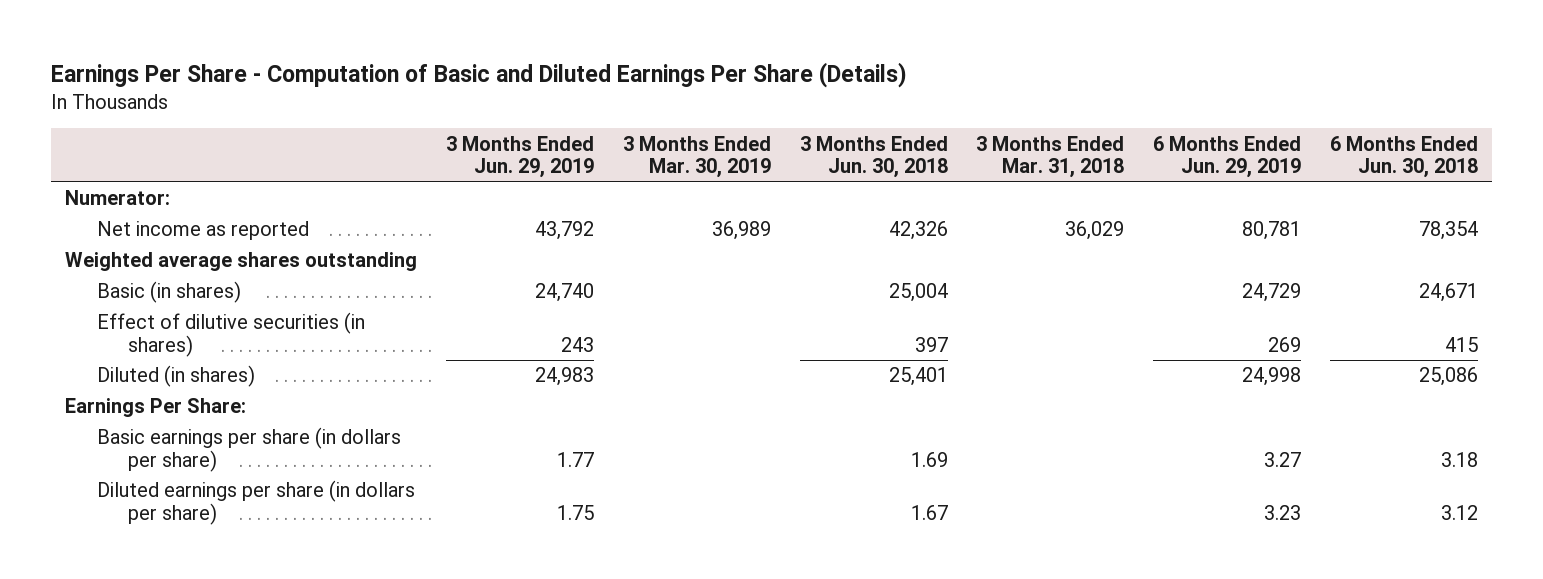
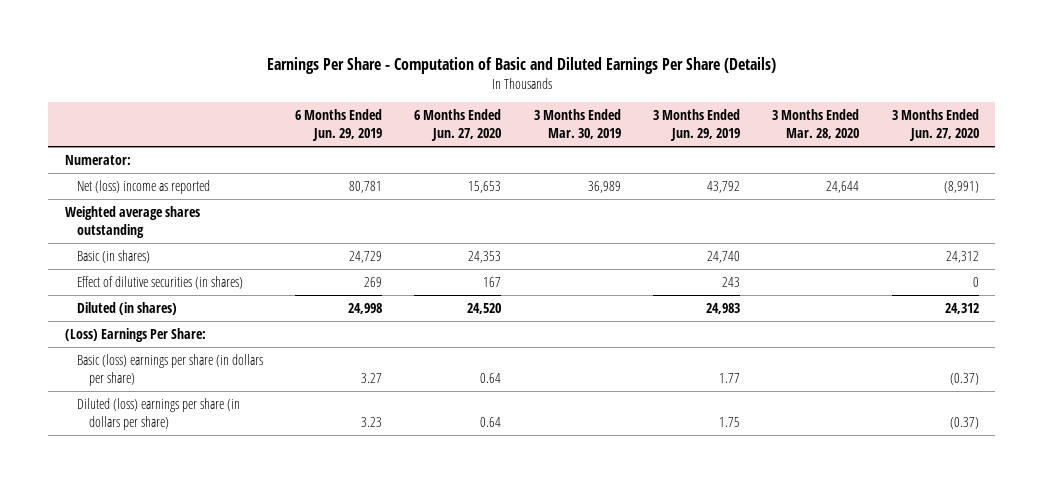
[799,135,948,179] 3 Months Ended Jun. 30, 2018 -> none
[976,135,1125,179] 3 Months Ended Mar. 31, 2018 -> none
[1329,135,1478,179] 6 Months Ended Jun. 30, 2018 -> none
none -> [414,109,502,142] 6 Months Ended Jun. 27, 2020
none -> [772,109,860,140] 3 Months Ended Mar. 28, 2020
none -> [891,109,979,142] 3 Months Ended Jun. 27, 2020
[96,221,309,241] Net income as reported -> [76,180,210,195] Net (loss) income as reported
[65,398,247,418] Earnings Per Share: -> [64,328,206,343] (Loss) Earnings Per Share:
[96,427,401,473] Basic earnings per share (in dollars per share) -> [76,354,263,386] Basic (loss) earnings per share (in dollars per share)
[96,480,415,526] Diluted earnings per share (in dollars per share) -> [76,398,240,430] Diluted (loss) earnings per share (in dollars per share)

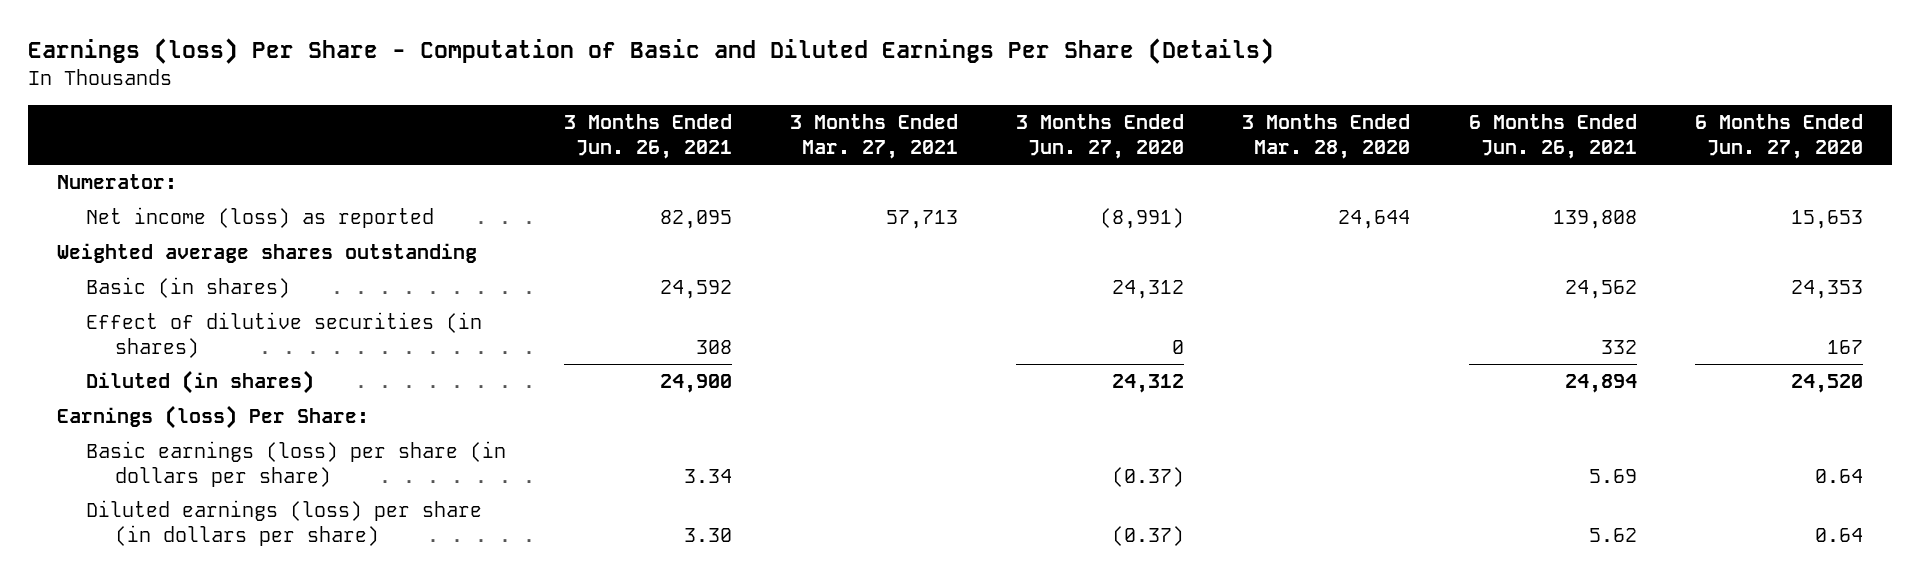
[266,56,776,74] Earnings Per Share - Computation of Basic and Diluted Earnings Per Share (Details) -> [27,38,1274,65] Earnings (loss) Per Share - Computation of Basic and Diluted Earnings Per Share (Details)
[295,109,383,142] 6 Months Ended Jun. 29, 2019 -> none
[533,109,621,140] 3 Months Ended Mar. 30, 2019 -> none
[653,109,741,142] 3 Months Ended Jun. 29, 2019 -> none
none -> [563,113,732,159] 3 Months Ended Jun. 26, 2021
none -> [790,113,959,159] 3 Months Ended Mar. 27, 2021
none -> [1468,113,1637,159] 6 Months Ended Jun. 26, 2021
[76,180,210,195] Net (loss) income as reported -> [85,207,434,229] Net income (loss) as reported
[64,328,206,343] (Loss) Earnings Per Share: -> [56,405,369,430] Earnings (loss) Per Share:
[76,354,263,386] Basic (loss) earnings per share (in dollars per share) -> [85,441,506,487] Basic earnings (loss) per share (in dollars per share)
[76,398,240,430] Diluted (loss) earnings per share (in dollars per share) -> [85,500,482,546] Diluted earnings (loss) per share (in dollars per share)

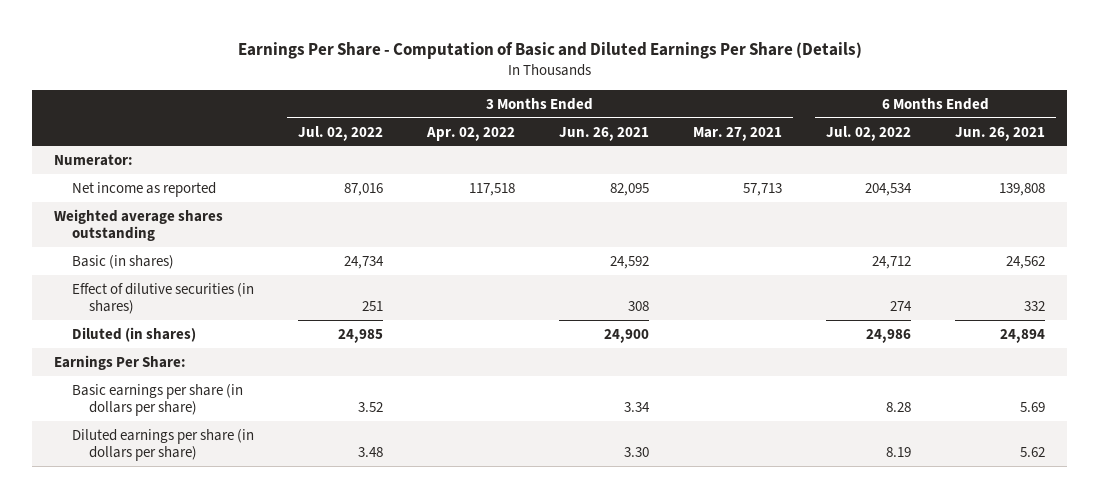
[27,38,1274,65] Earnings (loss) Per Share - Computation of Basic and Diluted Earnings Per Share (Details) -> [237,42,862,60] Earnings Per Share - Computation of Basic and Diluted Earnings Per Share (Details)
[1016,113,1185,159] 3 Months Ended Jun. 27, 2020 -> none
[1242,113,1411,159] 3 Months Ended Mar. 28, 2020 -> none
[1694,113,1863,159] 6 Months Ended Jun. 27, 2020 -> none
none -> [297,125,383,141] Jul. 02, 2022
none -> [425,126,515,141] Apr. 02, 2022
none -> [826,125,912,141] Jul. 02, 2022
[85,207,434,229] Net income (loss) as reported -> [71,181,216,197] Net income as reported
[56,405,369,430] Earnings (loss) Per Share: -> [53,354,186,370] Earnings Per Share:
[85,441,506,487] Basic earnings (loss) per share (in dollars per share) -> [71,383,243,417] Basic earnings per share (in dollars per share)
[85,500,482,546] Diluted earnings (loss) per share (in dollars per share) -> [71,428,254,462] Diluted earnings per share (in dollars per share)

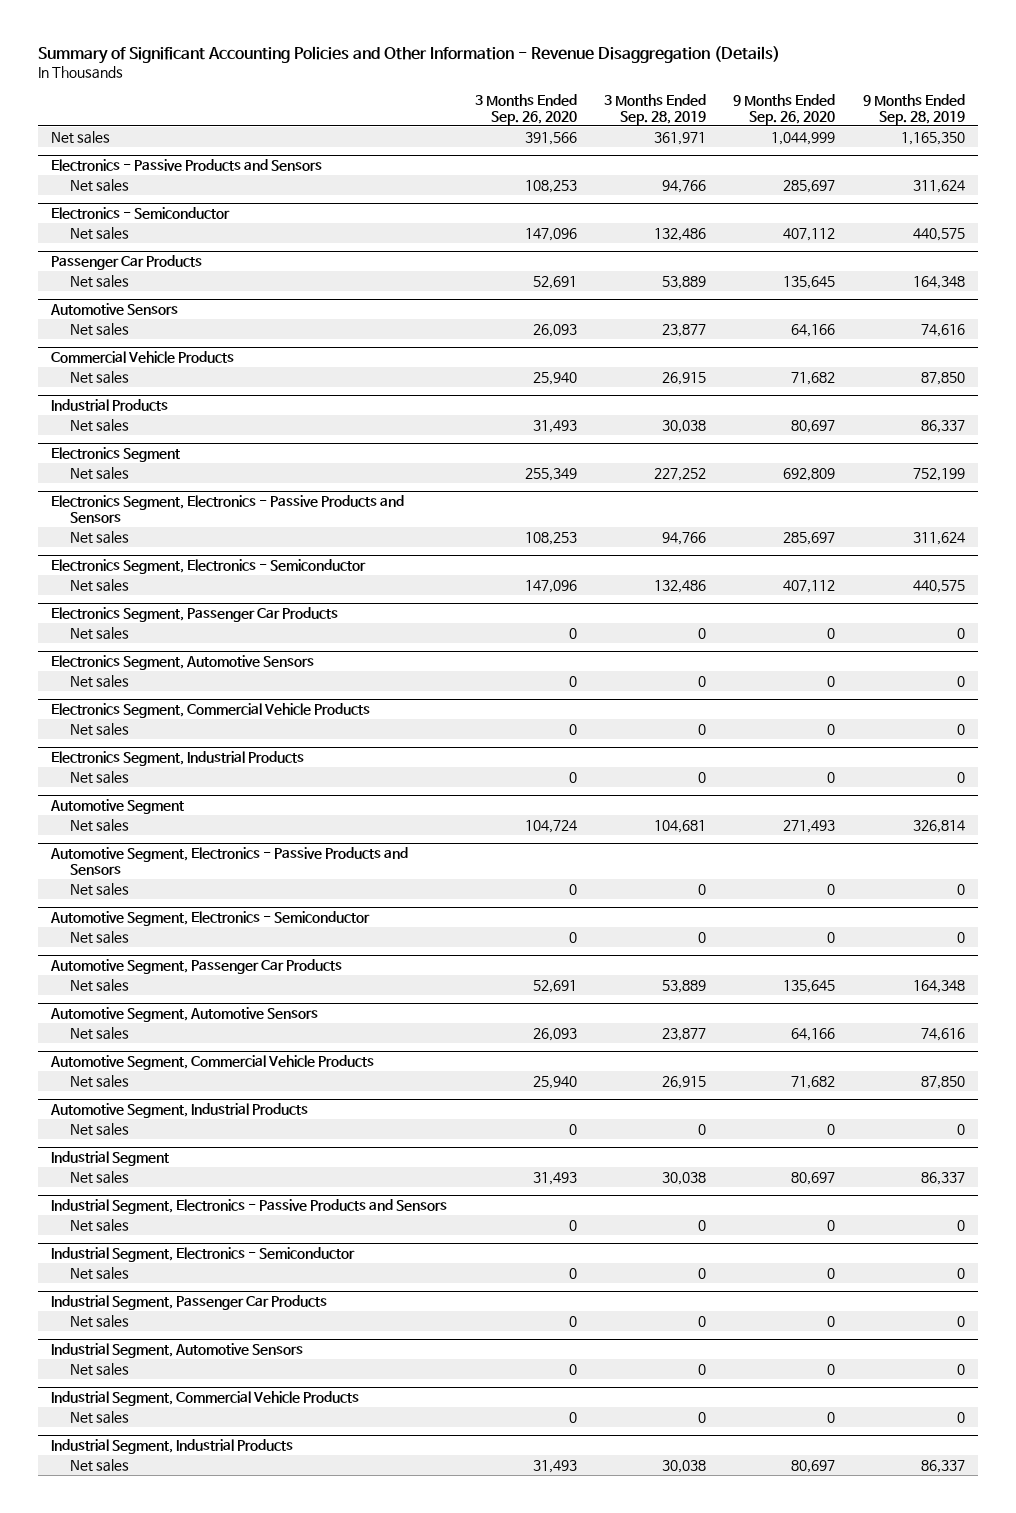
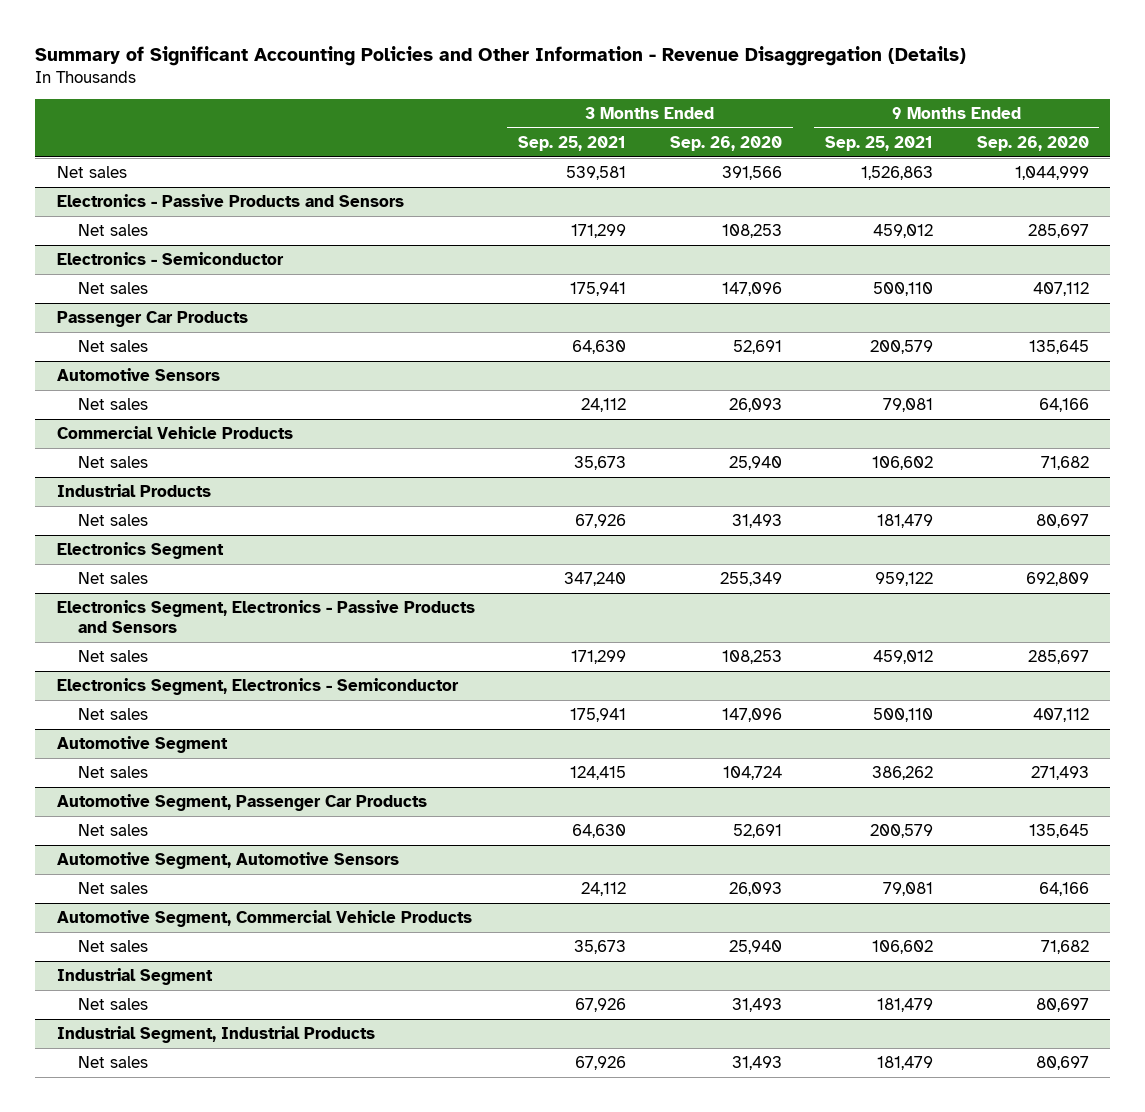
[604,93,707,125] 3 Months Ended Sep. 28, 2019 -> none
[862,93,965,125] 9 Months Ended Sep. 28, 2019 -> none
none -> [518,135,627,151] Sep. 25, 2021
none -> [825,135,934,151] Sep. 25, 2021
[51,606,339,622] Electronics Segment, Passenger Car Products -> none
[70,626,130,640] Net sales -> none
[51,654,315,670] Electronics Segment, Automotive Sensors -> none
[70,674,130,688] Net sales -> none
[51,702,371,718] Electronics Segment, Commercial Vehicle Products -> none
[70,722,130,736] Net sales -> none
[51,750,305,766] Electronics Segment, Industrial Products -> none
[70,770,130,784] Net sales -> none
[50,846,409,875] Automotive Segment, Electronics - Passive Products and Sensors -> none
[70,882,130,896] Net sales -> none
[50,910,371,926] Automotive Segment, Electronics - Semiconductor -> none
[70,930,130,944] Net sales -> none
[50,1102,309,1118] Automotive Segment, Industrial Products -> none
[70,1122,130,1136] Net sales -> none
[51,1198,448,1214] Industrial Segment, Electronics - Passive Products and Sensors -> none
[70,1218,130,1232] Net sales -> none
[51,1246,356,1262] Industrial Segment, Electronics - Semiconductor -> none
[70,1266,130,1280] Net sales -> none
[51,1294,328,1310] Industrial Segment, Passenger Car Products -> none
[70,1314,130,1328] Net sales -> none
[51,1342,304,1358] Industrial Segment, Automotive Sensors -> none
[70,1362,130,1376] Net sales -> none
[51,1390,360,1406] Industrial Segment, Commercial Vehicle Products -> none
[70,1410,130,1424] Net sales -> none

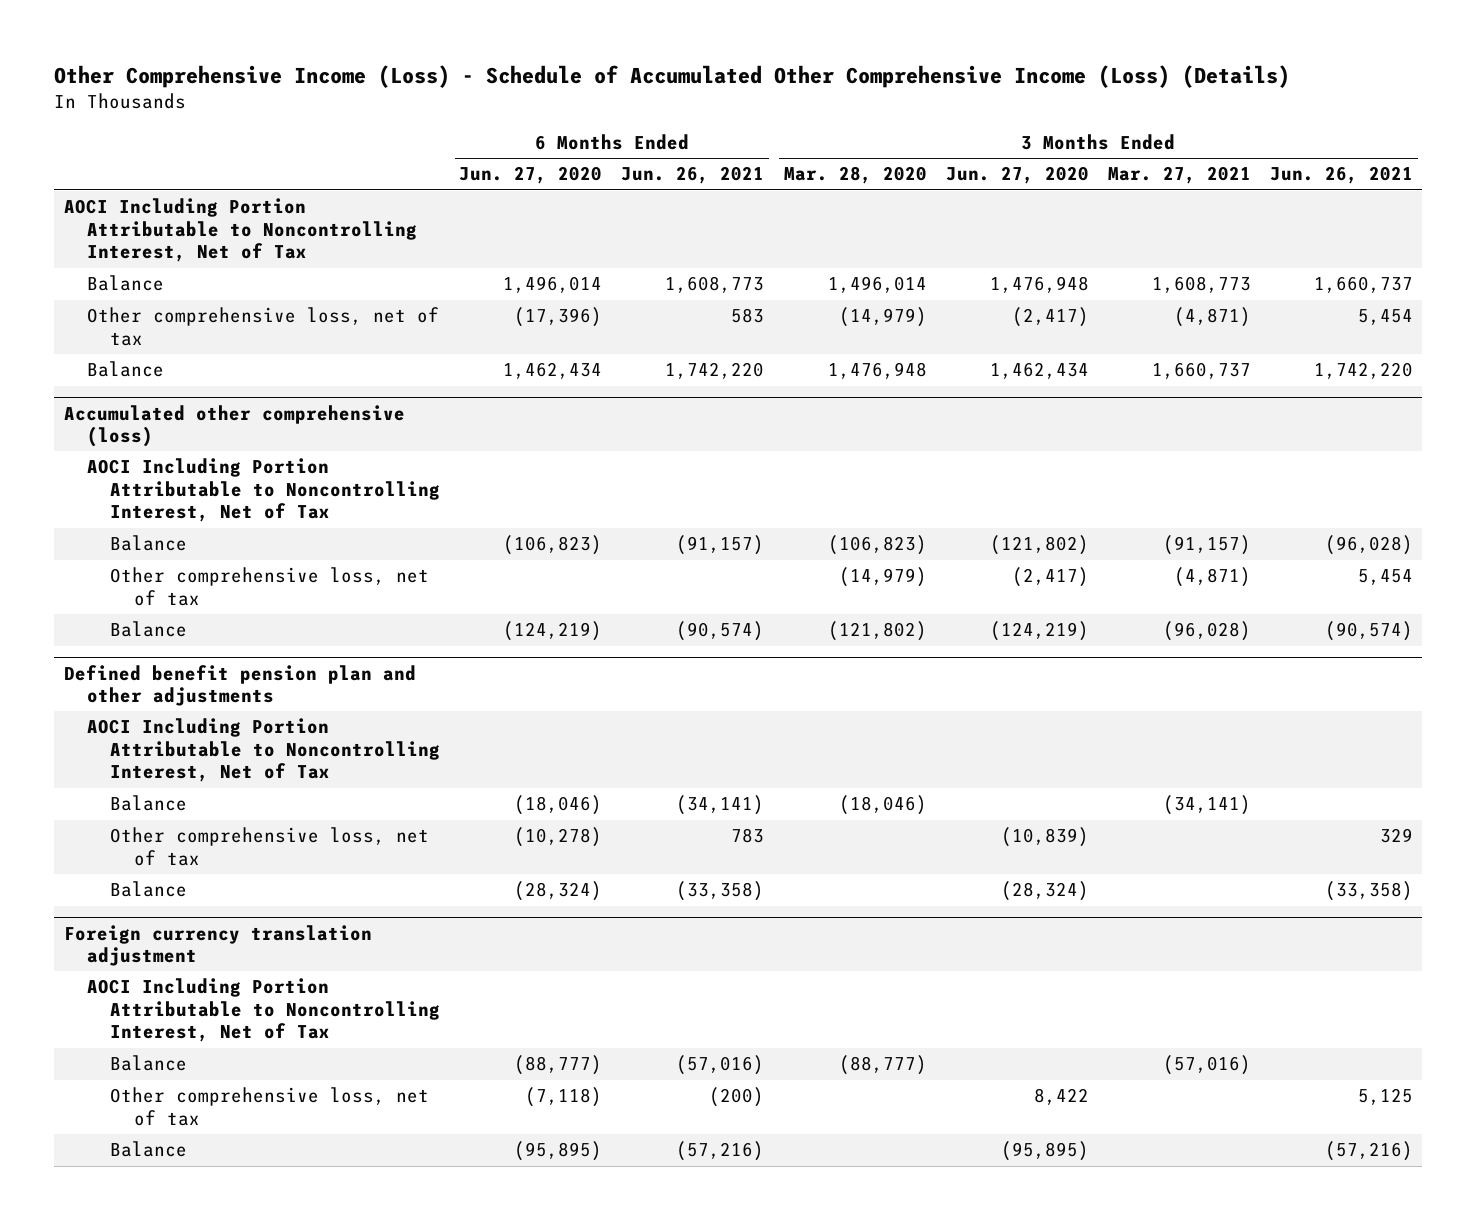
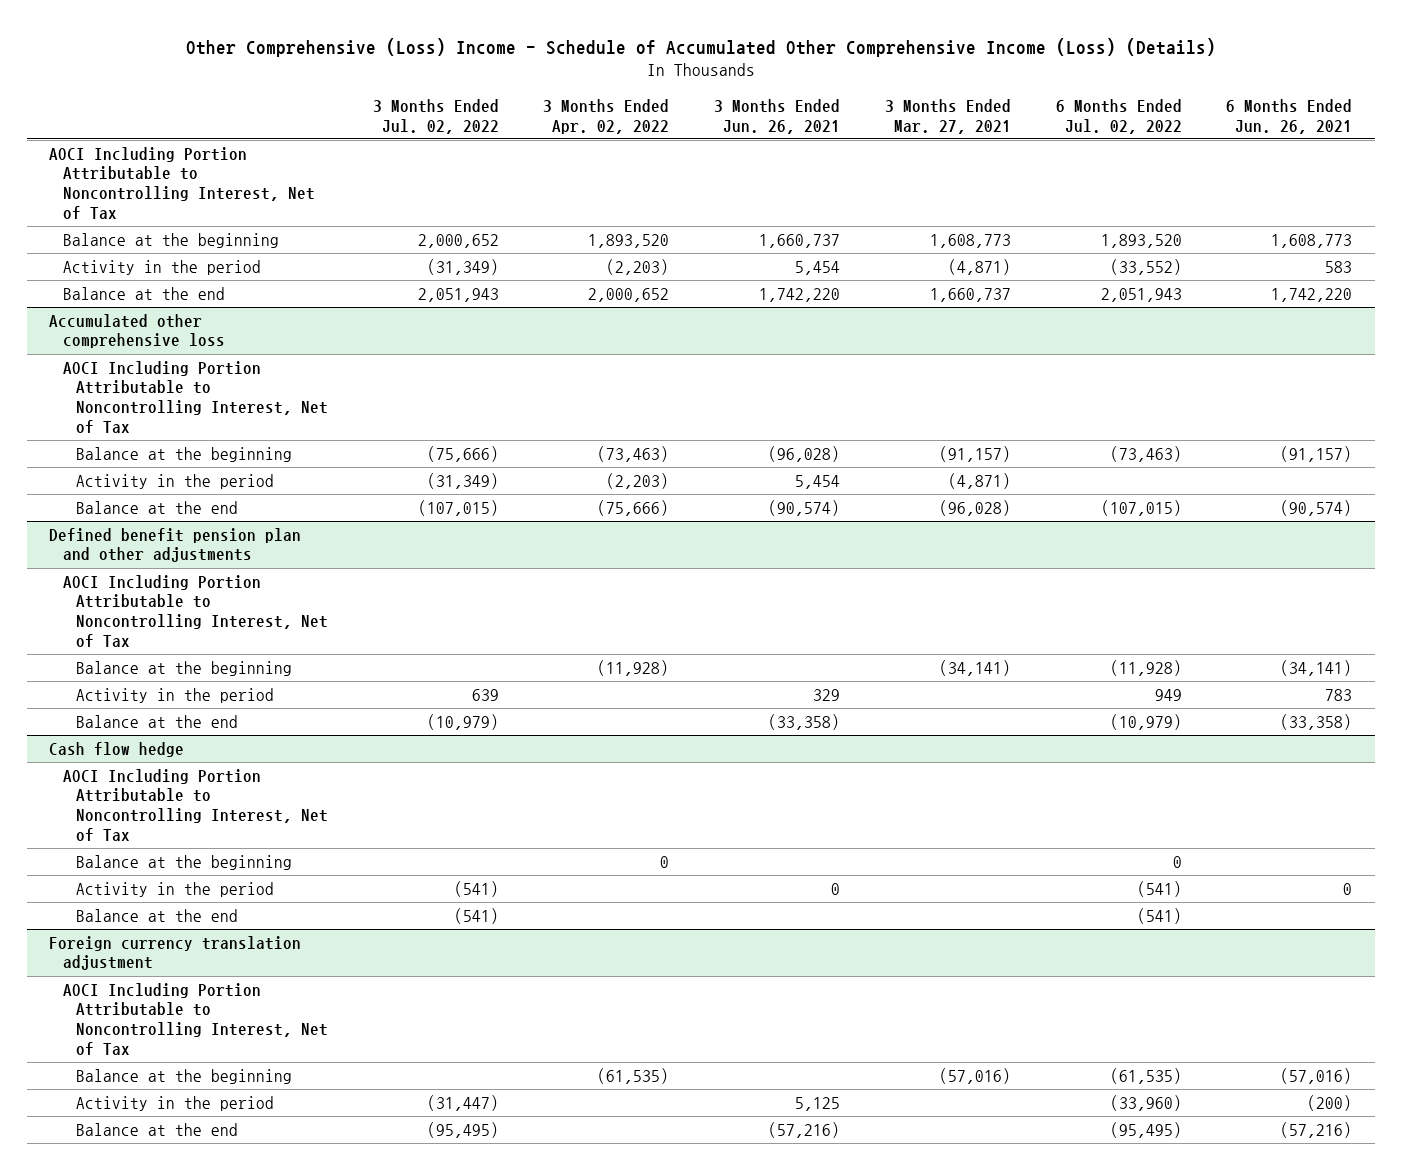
[54,64,1291,88] Other Comprehensive Income (Loss) - Schedule of Accumulated Other Comprehensive Income (Loss) (Details) -> [185,37,1216,57] Other Comprehensive (Loss) Income - Schedule of Accumulated Other Comprehensive Income (Loss) (Details)
[459,166,603,185] Jun. 27, 2020 -> none
[783,166,927,185] Mar. 28, 2020 -> none
[945,166,1089,185] Jun. 27, 2020 -> none
none -> [372,98,499,134] 3 Months Ended Jul. 02, 2022
none -> [543,98,670,134] 3 Months Ended Apr. 02, 2022
none -> [1055,98,1182,134] 6 Months Ended Jul. 02, 2022
[86,275,164,292] Balance -> [62,232,279,248] Balance at the beginning
[86,307,439,346] Other comprehensive loss, net of tax -> [62,259,261,275] Activity in the period
[86,361,164,378] Balance -> [62,286,225,300] Balance at the end
[63,404,405,448] Accumulated other comprehensive (loss) -> [49,313,225,349] Accumulated other comprehensive loss
[110,535,188,552] Balance -> [75,446,292,462] Balance at the beginning
[110,567,430,606] Other comprehensive loss, net of tax -> [75,473,274,489] Activity in the period
[110,621,188,638] Balance -> [75,500,238,514] Balance at the end
[110,795,188,812] Balance -> [75,660,292,676] Balance at the beginning
[110,827,430,866] Other comprehensive loss, net of tax -> [75,687,274,703] Activity in the period
[110,881,188,898] Balance -> [75,714,238,728] Balance at the end
none -> [49,741,185,757] Cash flow hedge
none -> [62,768,328,841] AOCI Including Portion Attributable to Noncontrolling Interest, Net of Tax
none -> [75,854,292,870] Balance at the beginning
none -> [75,881,274,897] Activity in the period
none -> [75,908,238,922] Balance at the end
[110,1055,188,1072] Balance -> [75,1068,292,1084] Balance at the beginning
[110,1087,430,1126] Other comprehensive loss, net of tax -> [75,1095,274,1111] Activity in the period
[110,1141,188,1158] Balance -> [75,1122,238,1136] Balance at the end

